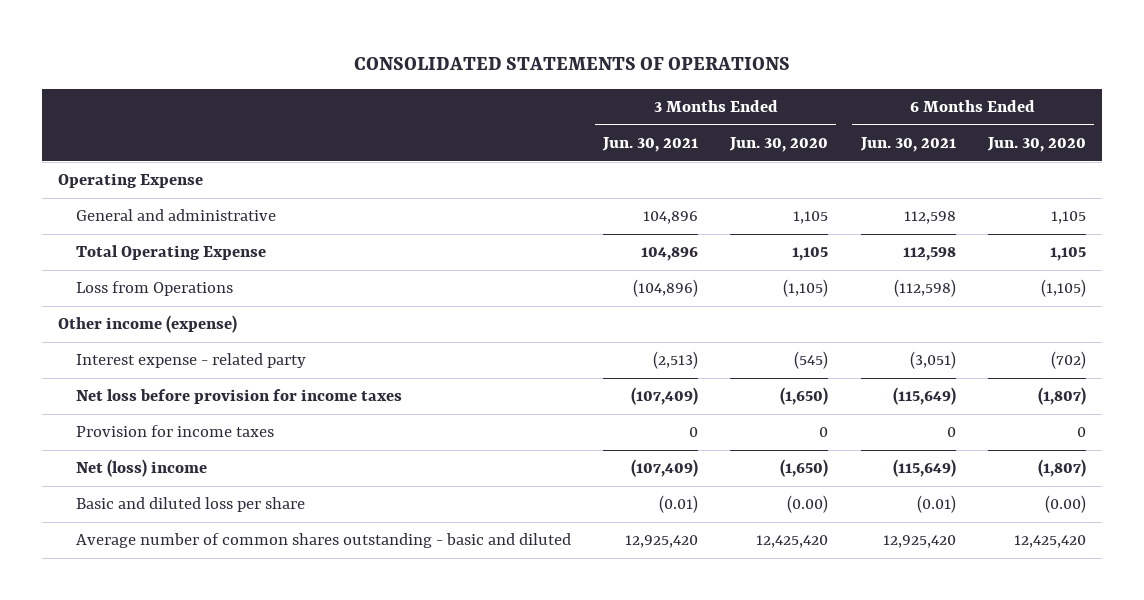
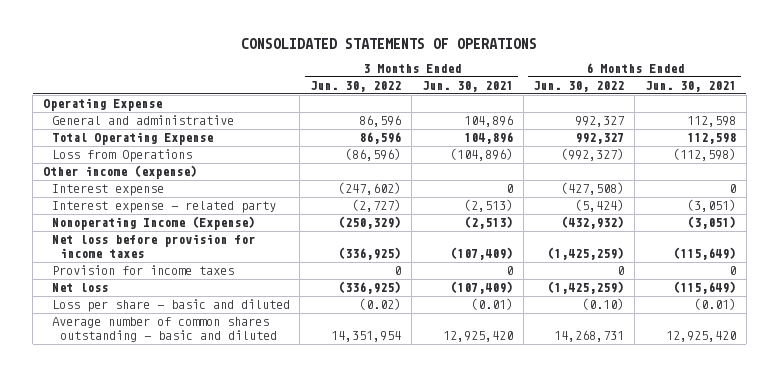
[729,136,829,152] Jun. 30, 2020 -> none
[986,136,1086,152] Jun. 30, 2020 -> none
none -> [310,81,402,93] Jun. 30, 2022
none -> [533,81,625,93] Jun. 30, 2022
none -> [51,184,164,197] Interest expense
none -> [51,216,255,231] Nonoperating Income (Expense)
[75,459,207,478] Net (loss) income -> [51,283,108,293] Net loss
[75,497,305,513] Basic and diluted loss per share -> [51,299,290,313] Loss per share - basic and diluted

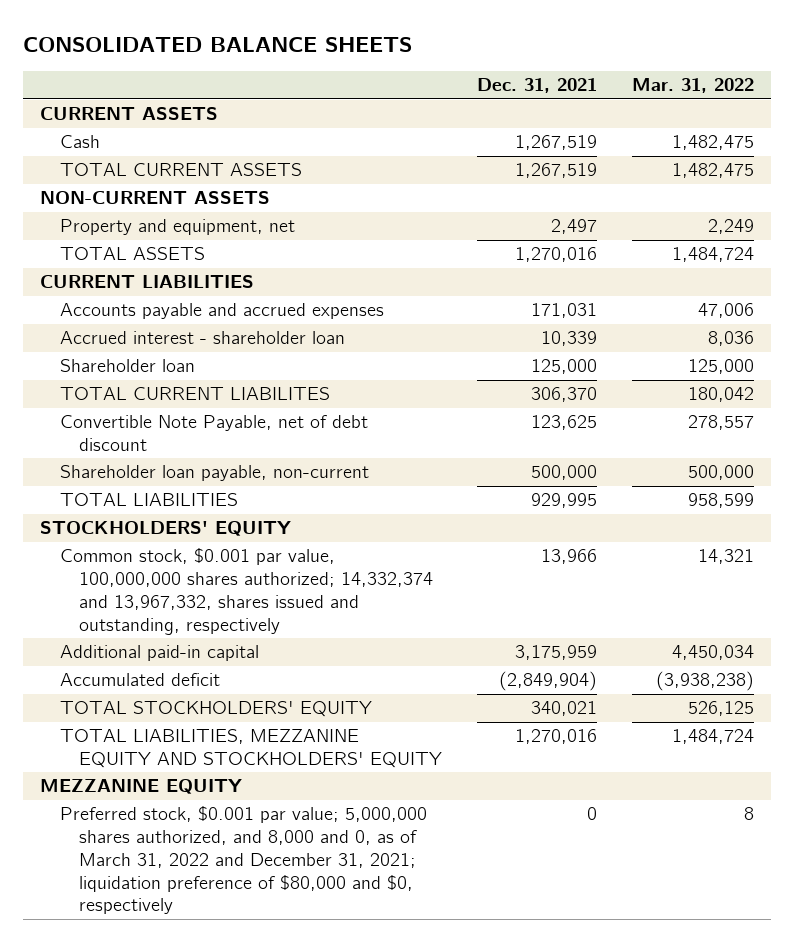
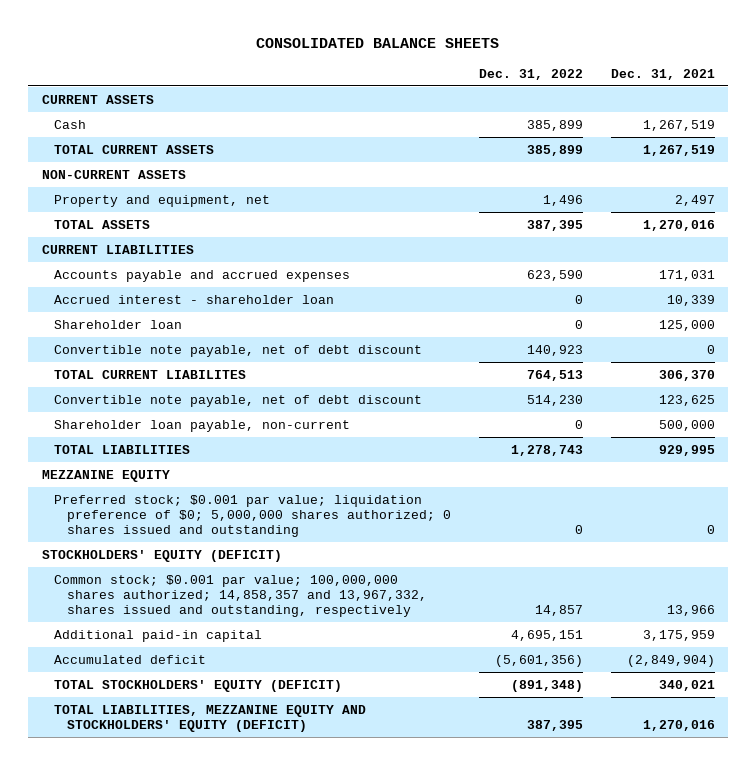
[631,78,754,94] Mar. 31, 2022 -> none
none -> [479,68,584,80] Dec. 31, 2022
none -> [54,344,423,357] Convertible note payable, net of debt discount
[59,415,368,452] Convertible Note Payable, net of debt discount -> [54,394,423,407] Convertible note payable, net of debt discount
[40,779,243,795] MEZZANINE EQUITY -> [41,469,170,482] MEZZANINE EQUITY
none -> [54,494,452,538] Preferred stock; $0.001 par value; liquidation preference of $0; 5,000,000 shares authorized; 0 shares issued and outstanding
[40,521,292,537] STOCKHOLDERS' EQUITY -> [41,549,282,562] STOCKHOLDERS' EQUITY (DEFICIT)
[59,548,434,635] Common stock, $0.001 par value, 100,000,000 shares authorized; 14,332,374 and 13,967,332, shares issued and outstanding, respectively -> [54,574,428,618] Common stock; $0.001 par value; 100,000,000 shares authorized; 14,858,357 and 13,967,332, shares issued and outstanding, respectively
[59,806,427,915] Preferred stock, $0.001 par value; 5,000,000 shares authorized, and 8,000 and 0, as of March 31, 2022 and December 31, 2021; liquidation preference of $80,000 and $0, respectively -> none
[59,701,372,718] TOTAL STOCKHOLDERS' EQUITY -> [54,679,343,692] TOTAL STOCKHOLDERS' EQUITY (DEFICIT)
[59,729,443,769] TOTAL LIABILITIES, MEZZANINE EQUITY AND STOCKHOLDERS' EQUITY -> [54,704,367,732] TOTAL LIABILITIES, MEZZANINE EQUITY AND STOCKHOLDERS' EQUITY (DEFICIT)

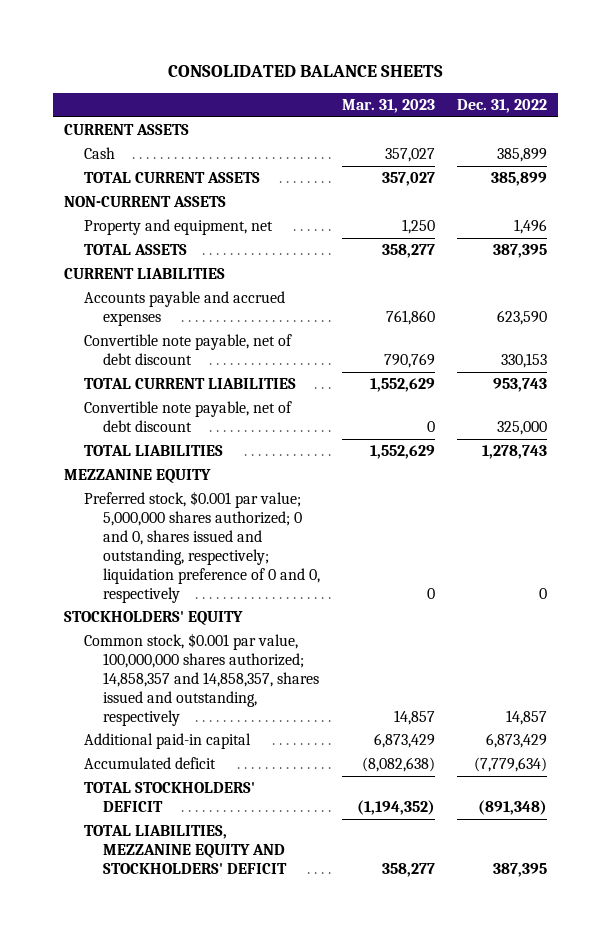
[610,68,715,80] Dec. 31, 2021 -> none
none -> [341,99,435,114] Mar. 31, 2023
[54,294,335,304] Accrued interest - shareholder loan -> none
[54,319,183,329] Shareholder loan -> none
[54,419,351,432] Shareholder loan payable, non-current -> none
[527,344,584,356] 140,923 -> [500,353,547,369] 330,153
[54,369,247,379] TOTAL CURRENT LIABILITES -> [83,378,296,390] TOTAL CURRENT LIABILITIES
[527,369,584,381] 764,513 -> [492,378,547,393] 953,743
[527,394,584,406] 514,230 -> [496,421,547,436] 325,000
[54,494,452,538] Preferred stock; $0.001 par value; liquidation preference of $0; 5,000,000 shares authorized; 0 shares issued and outstanding -> [83,491,320,603] Preferred stock, $0.001 par value; 5,000,000 shares authorized; 0 and 0, shares issued and outstanding, respectively; liquidation preference of 0 and 0, respectively
[41,549,282,562] STOCKHOLDERS' EQUITY (DEFICIT) -> [64,611,244,626] STOCKHOLDERS' EQUITY
[54,574,428,618] Common stock; $0.001 par value; 100,000,000 shares authorized; 14,858,357 and 13,967,332, shares issued and outstanding, respectively -> [83,633,319,726] Common stock, $0.001 par value, 100,000,000 shares authorized; 14,858,357 and 14,858,357, shares issued and outstanding, respectively
[511,629,584,641] 4,695,151 -> [485,733,547,749] 6,873,429
[495,654,584,667] (5,601,356) -> [473,757,547,773] (7,779,634)
[54,679,343,692] TOTAL STOCKHOLDERS' EQUITY (DEFICIT) -> [83,782,255,813] TOTAL STOCKHOLDERS' DEFICIT
[54,704,367,732] TOTAL LIABILITIES, MEZZANINE EQUITY AND STOCKHOLDERS' EQUITY (DEFICIT) -> [83,825,287,874] TOTAL LIABILITIES, MEZZANINE EQUITY AND STOCKHOLDERS' DEFICIT

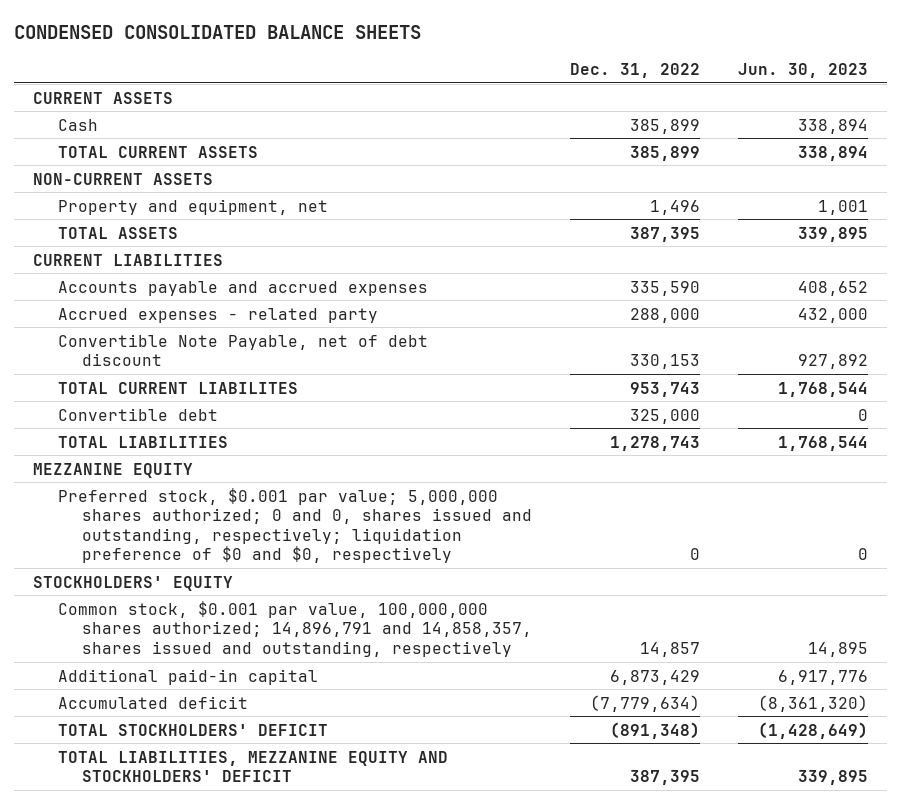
[167,65,443,78] CONSOLIDATED BALANCE SHEETS -> [14,25,422,40] CONDENSED CONSOLIDATED BALANCE SHEETS
[341,99,435,114] Mar. 31, 2023 -> none
none -> [738,62,869,78] Jun. 30, 2023
[496,310,547,326] 623,590 -> [630,280,701,296] 335,590
none -> [57,307,378,323] Accrued expenses - related party
[83,334,292,366] Convertible note payable, net of debt discount -> [57,333,428,367] Convertible Note Payable, net of debt discount
[83,378,296,390] TOTAL CURRENT LIABILITIES -> [57,381,298,394] TOTAL CURRENT LIABILITES
[83,401,292,433] Convertible note payable, net of debt discount -> [57,407,218,421] Convertible debt
[83,491,320,603] Preferred stock, $0.001 par value; 5,000,000 shares authorized; 0 and 0, shares issued and outstanding, respectively; liquidation preference of 0 and 0, respectively -> [57,487,533,564] Preferred stock, $0.001 par value; 5,000,000 shares authorized; 0 and 0, shares issued and outstanding, respectively; liquidation preference of $0 and $0, respectively
[83,633,319,726] Common stock, $0.001 par value, 100,000,000 shares authorized; 14,858,357 and 14,858,357, shares issued and outstanding, respectively -> [57,600,533,657] Common stock, $0.001 par value, 100,000,000 shares authorized; 14,896,791 and 14,858,357, shares issued and outstanding, respectively

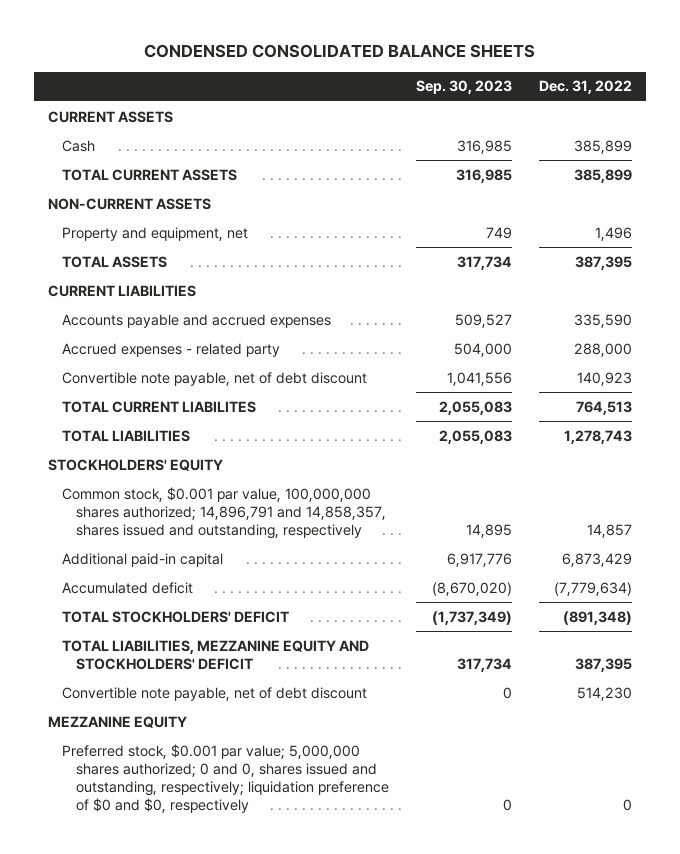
[738,62,869,78] Jun. 30, 2023 -> none
none -> [416,80,513,95] Sep. 30, 2023
[57,407,218,421] Convertible debt -> none
[57,333,428,367] Convertible Note Payable, net of debt discount -> [61,371,367,386] Convertible note payable, net of debt discount
[630,354,701,370] 330,153 -> [577,371,633,386] 140,923
[630,381,701,397] 953,743 -> [576,400,633,415] 764,513
none -> [61,686,367,701] Convertible note payable, net of debt discount
[33,462,194,478] MEZZANINE EQUITY -> [47,715,187,728] MEZZANINE EQUITY
[57,487,533,564] Preferred stock, $0.001 par value; 5,000,000 shares authorized; 0 and 0, shares issued and outstanding, respectively; liquidation preference of $0 and $0, respectively -> [61,743,389,814] Preferred stock, $0.001 par value; 5,000,000 shares authorized; 0 and 0, shares issued and outstanding, respectively; liquidation preference of $0 and $0, respectively

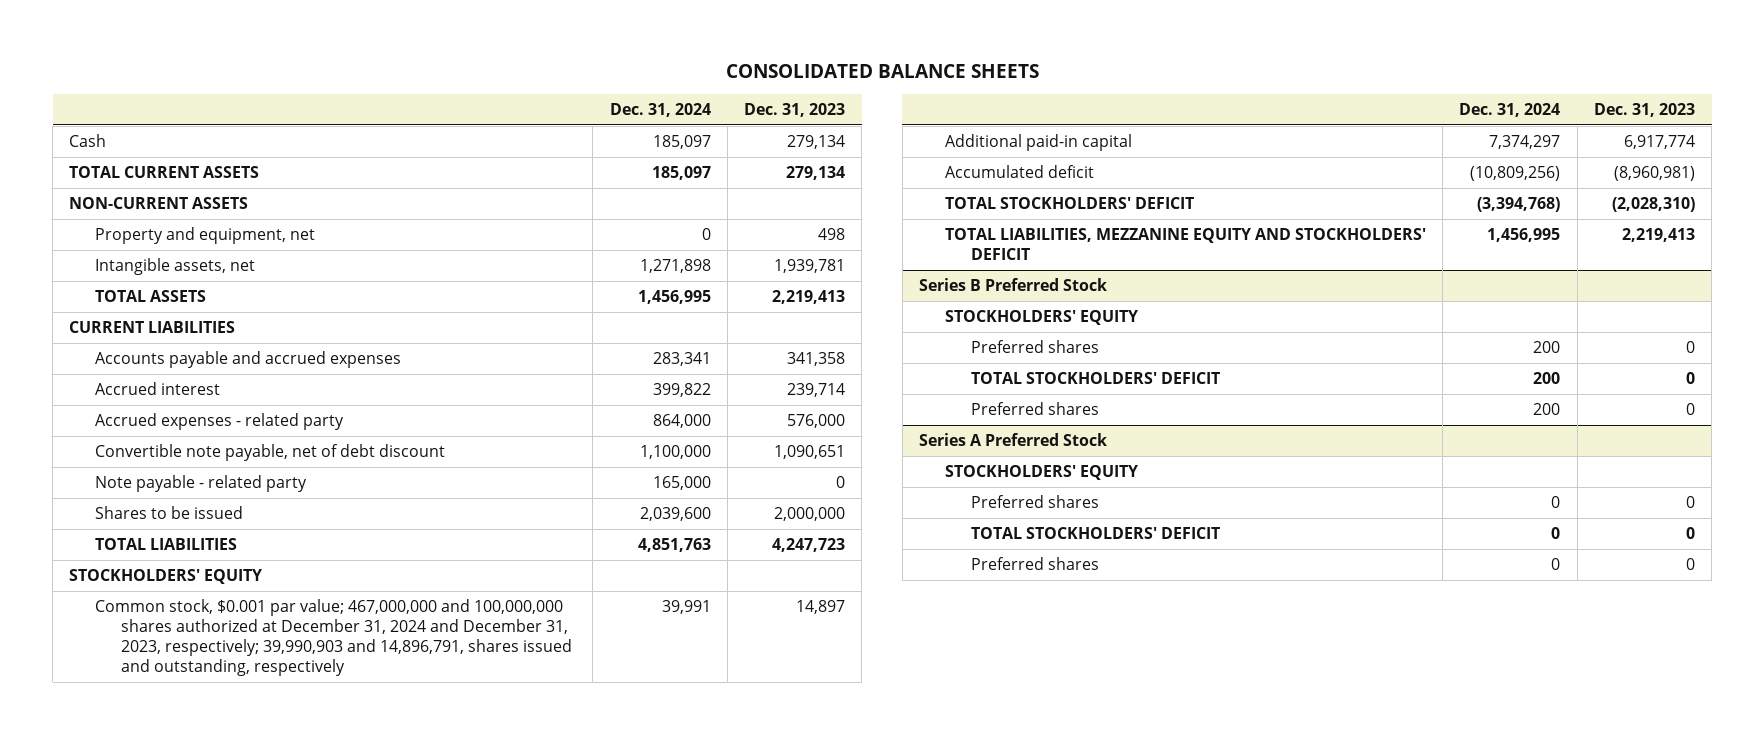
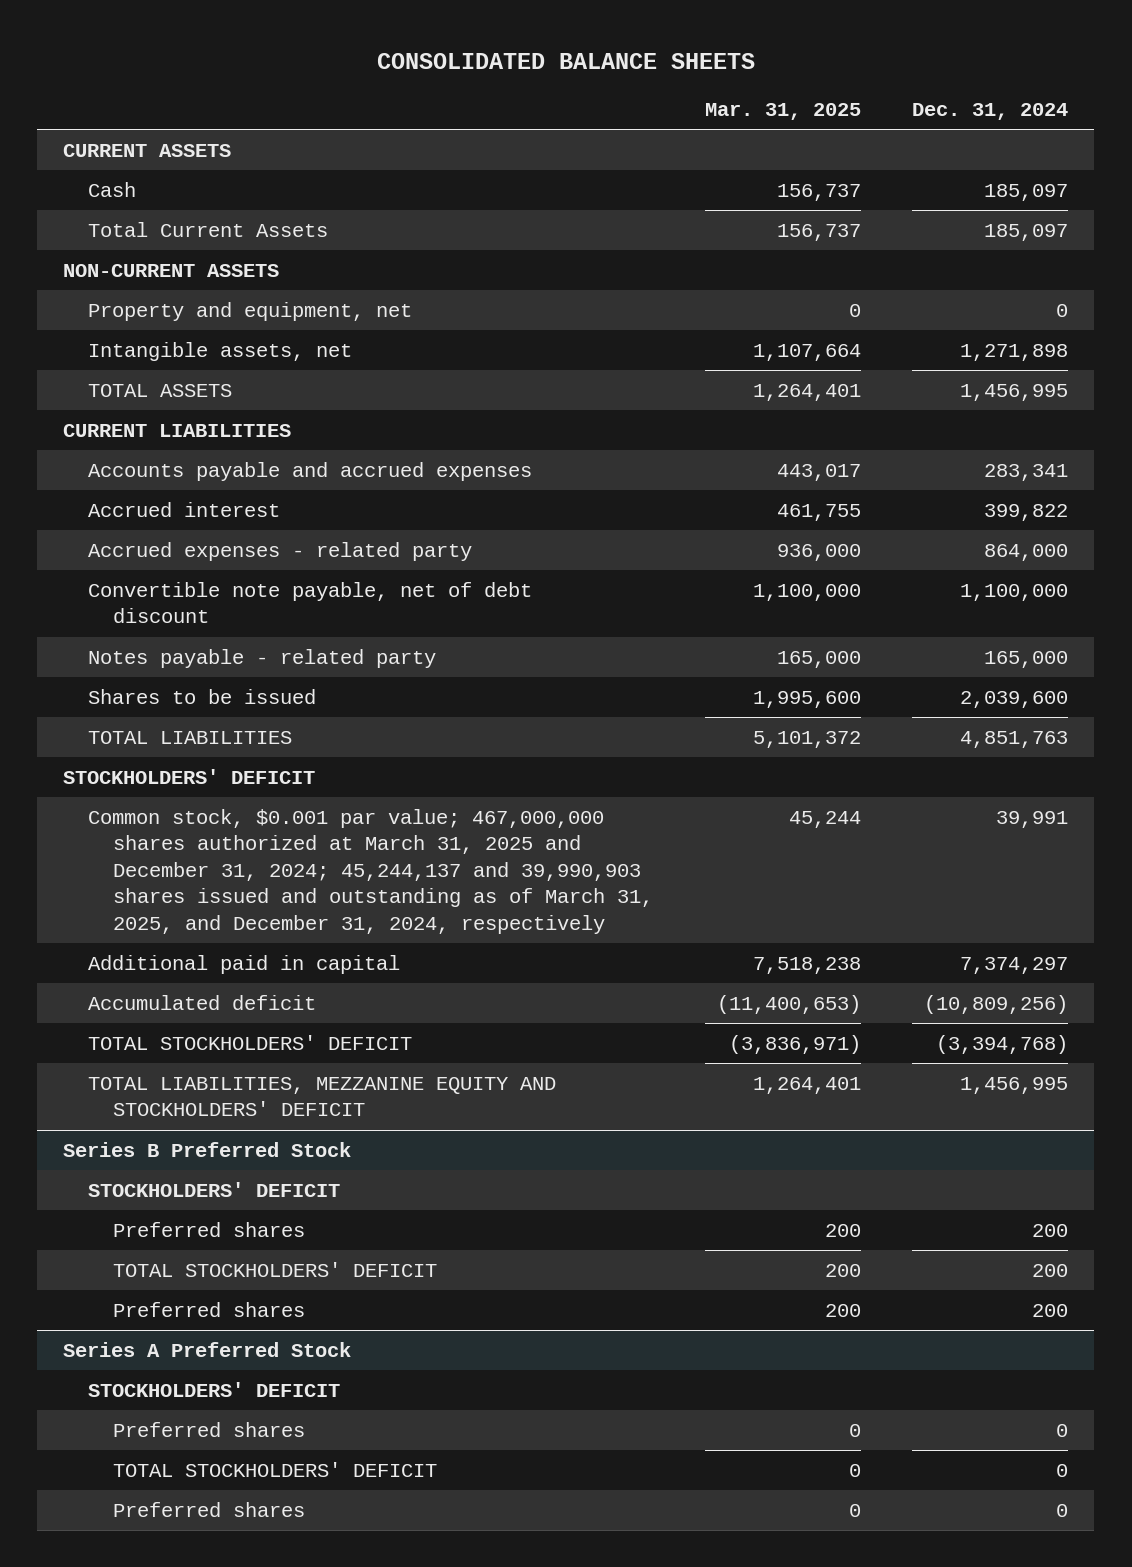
[744,103,846,118] Dec. 31, 2023 -> none
none -> [704,103,861,121] Mar. 31, 2025
none -> [63,143,232,157] CURRENT ASSETS
[69,166,260,179] TOTAL CURRENT ASSETS -> [87,221,328,237] Total Current Assets
[95,475,308,493] Note payable - related party -> [87,648,436,668] Notes payable - related party
[69,569,263,585] STOCKHOLDERS' EQUITY -> [63,768,316,784] STOCKHOLDERS' DEFICIT
[95,599,572,677] Common stock, $0.001 par value; 467,000,000 and 100,000,000 shares authorized at December 31, 2024 and December 31, 2023, respectively; 39,990,903 and 14,896,791, shares issued and outstanding, respectively -> [87,808,653,934] Common stock, $0.001 par value; 467,000,000 shares authorized at March 31, 2025 and December 31, 2024; 45,244,137 and 39,990,903 shares issued and outstanding as of March 31, 2025, and December 31, 2024, respectively
[944,134,1132,152] Additional paid-in capital -> [87,954,400,974] Additional paid in capital
[944,310,1138,326] STOCKHOLDERS' EQUITY -> [87,1181,340,1197] STOCKHOLDERS' DEFICIT
[944,465,1138,481] STOCKHOLDERS' EQUITY -> [87,1381,340,1397] STOCKHOLDERS' DEFICIT

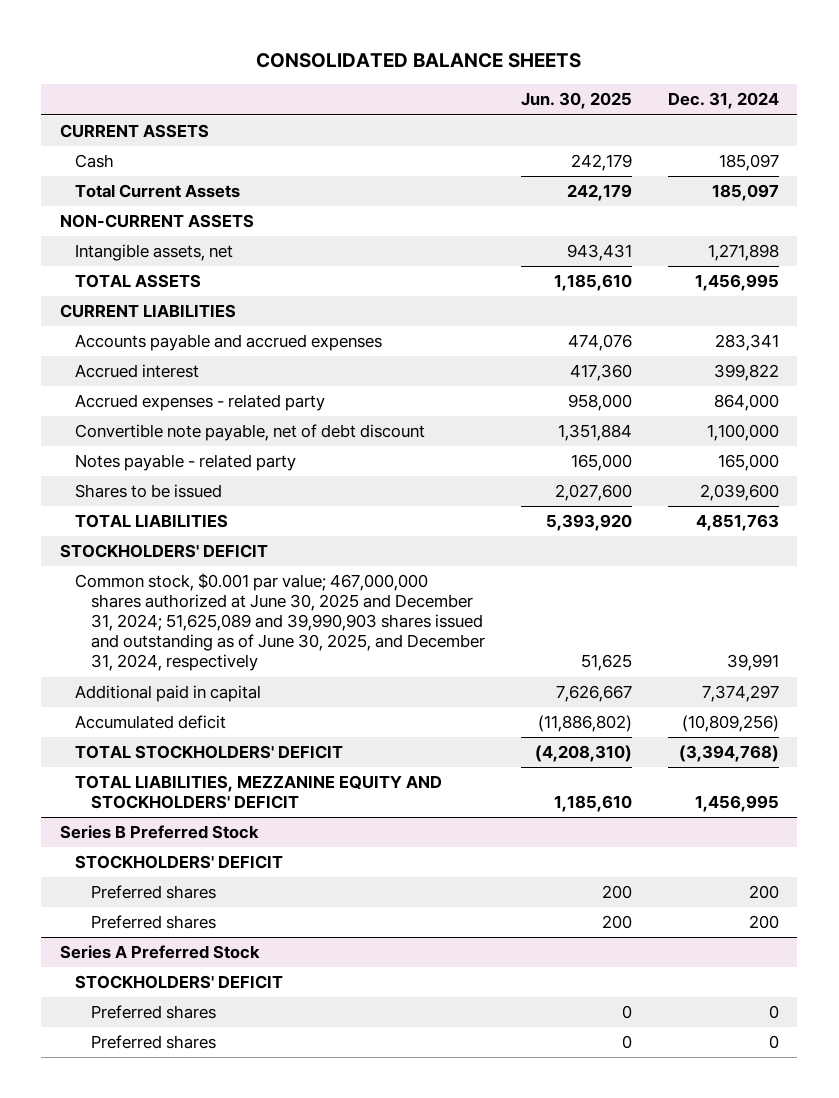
[704,103,861,121] Mar. 31, 2025 -> none
none -> [521,92,633,110] Jun. 30, 2025
[87,301,412,321] Property and equipment, net -> none
[87,808,653,934] Common stock, $0.001 par value; 467,000,000 shares authorized at March 31, 2025 and December 31, 2024; 45,244,137 and 39,990,903 shares issued and outstanding as of March 31, 2025, and December 31, 2024, respectively -> [75,573,485,672] Common stock, $0.001 par value; 467,000,000 shares authorized at June 30, 2025 and December 31, 2024; 51,625,089 and 39,990,903 shares issued and outstanding as of June 30, 2025, and December 31, 2024, respectively
[112,1261,437,1277] TOTAL STOCKHOLDERS' DEFICIT -> none
[112,1461,437,1477] TOTAL STOCKHOLDERS' DEFICIT -> none

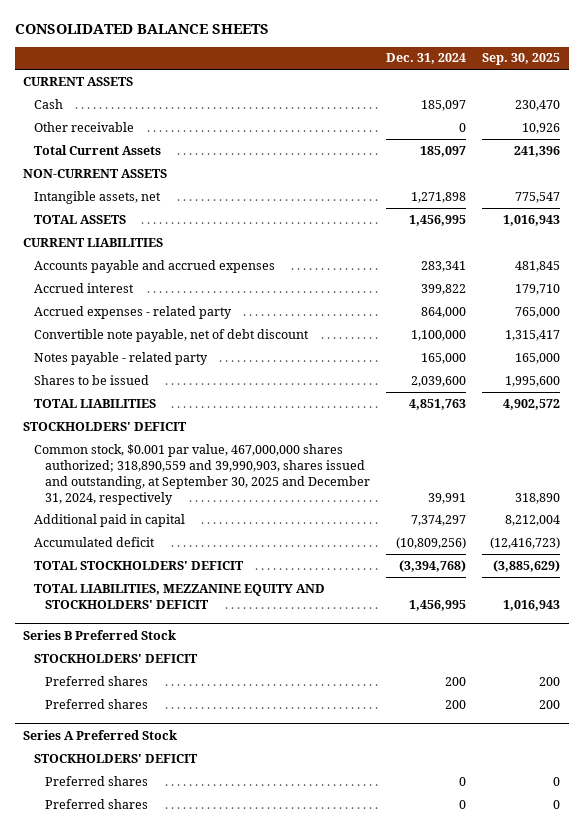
[521,92,633,110] Jun. 30, 2025 -> none
none -> [482,53,561,66] Sep. 30, 2025
none -> [34,121,135,132] Other receivable
[75,573,485,672] Common stock, $0.001 par value; 467,000,000 shares authorized at June 30, 2025 and December 31, 2024; 51,625,089 and 39,990,903 shares issued and outstanding as of June 30, 2025, and December 31, 2024, respectively -> [34,443,371,505] Common stock, $0.001 par value, 467,000,000 shares authorized; 318,890,559 and 39,990,903, shares issued and outstanding, at September 30, 2025 and December 31, 2024, respectively

